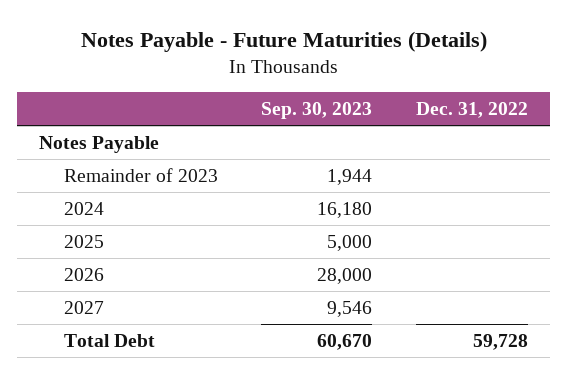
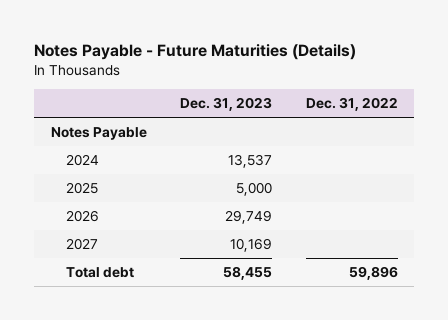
[261,101,373,119] Sep. 30, 2023 -> none
none -> [180,97,273,112] Dec. 31, 2023
[63,167,218,182] Remainder of 2023 -> none
[63,333,155,347] Total Debt -> [66,266,135,278] Total debt
[473,333,529,350] 59,728 -> [348,265,398,280] 59,896

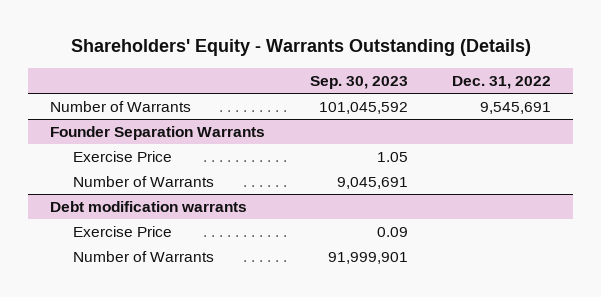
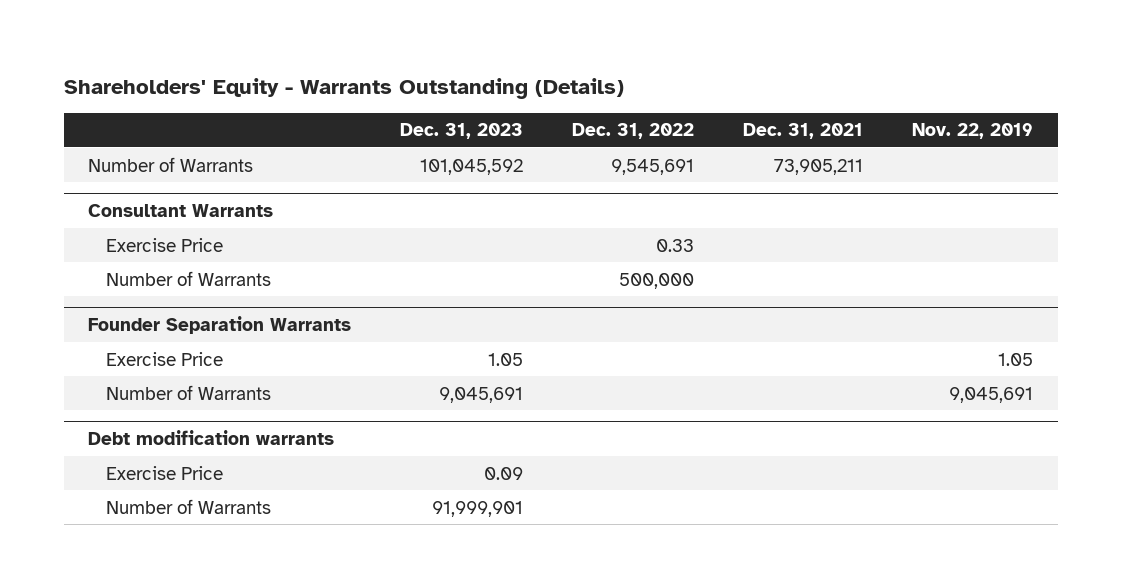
[309,75,408,89] Sep. 30, 2023 -> none
none -> [400,123,524,140] Dec. 31, 2023
none -> [743,123,864,140] Dec. 31, 2021
none -> [912,123,1034,140] Nov. 22, 2019
none -> [88,204,274,218] Consultant Warrants
none -> [106,237,224,252] Exercise Price
none -> [106,270,272,286] Number of Warrants

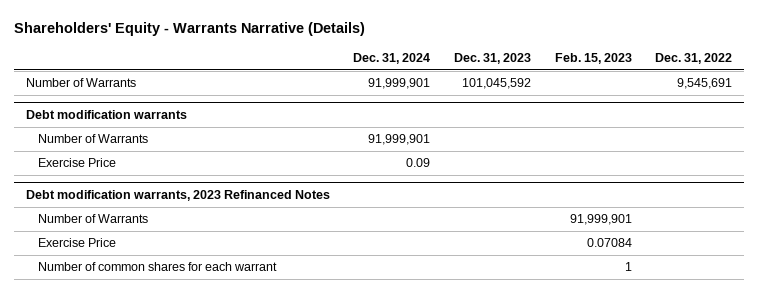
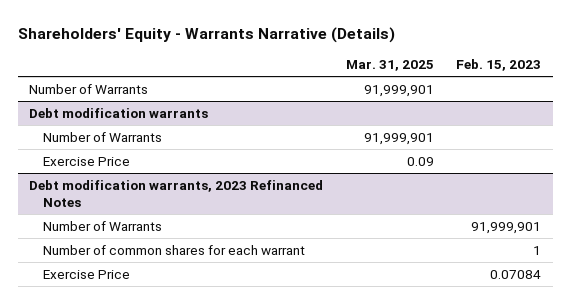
[353,52,431,64] Dec. 31, 2024 -> none
[453,52,531,64] Dec. 31, 2023 -> none
[655,52,733,64] Dec. 31, 2022 -> none
none -> [345,60,434,72] Mar. 31, 2025
[38,238,117,248] Exercise Price -> [42,269,130,279] Exercise Price

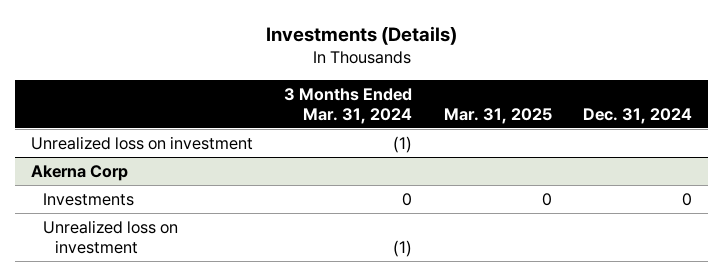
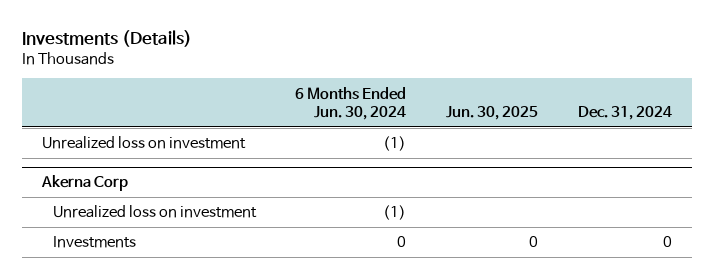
[284,87,413,124] 3 Months Ended Mar. 31, 2024 -> none
[443,107,552,124] Mar. 31, 2025 -> none
none -> [295,86,407,121] 6 Months Ended Jun. 30, 2024
none -> [446,106,539,121] Jun. 30, 2025
[43,193,135,207] Investments -> [52,236,136,249] Investments

